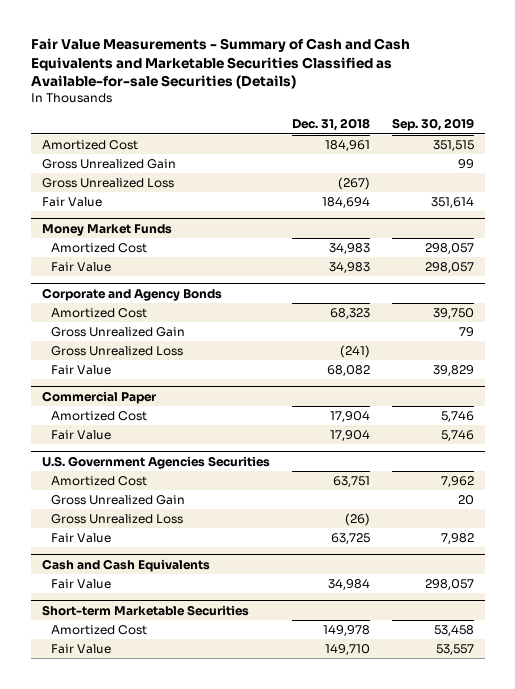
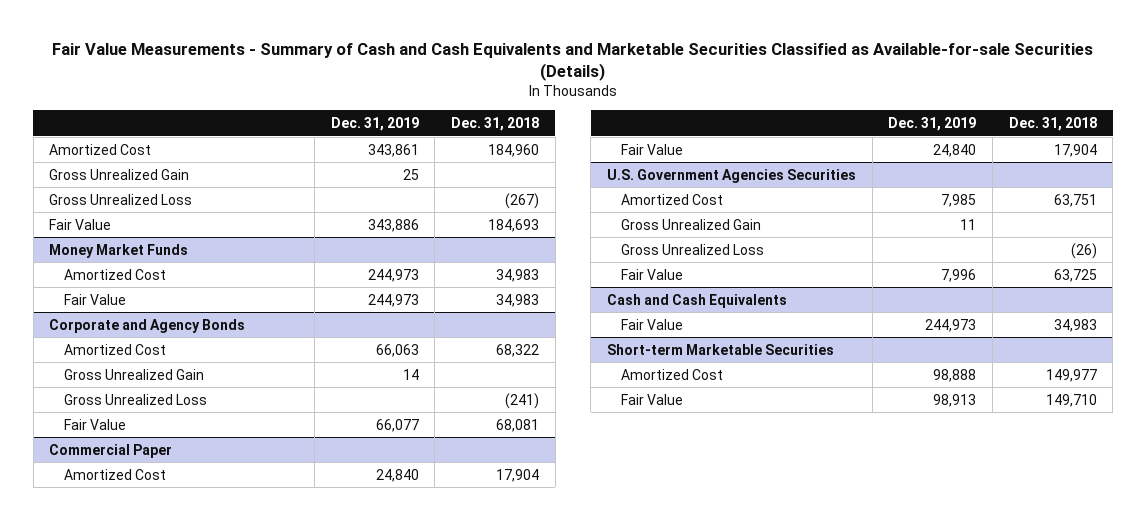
[391,118,474,132] Sep. 30, 2019 -> none
none -> [330,117,419,132] Dec. 31, 2019
[324,139,370,151] 184,961 -> [488,143,540,157] 184,960
[321,196,370,208] 184,694 -> [488,218,540,232] 184,693
[329,307,370,319] 68,323 -> [496,343,540,357] 68,322
[326,364,370,376] 68,082 -> [496,418,540,432] 68,081
[327,578,370,590] 34,984 -> [1053,318,1097,332] 34,983
[322,624,370,636] 149,978 -> [1045,368,1097,382] 149,977

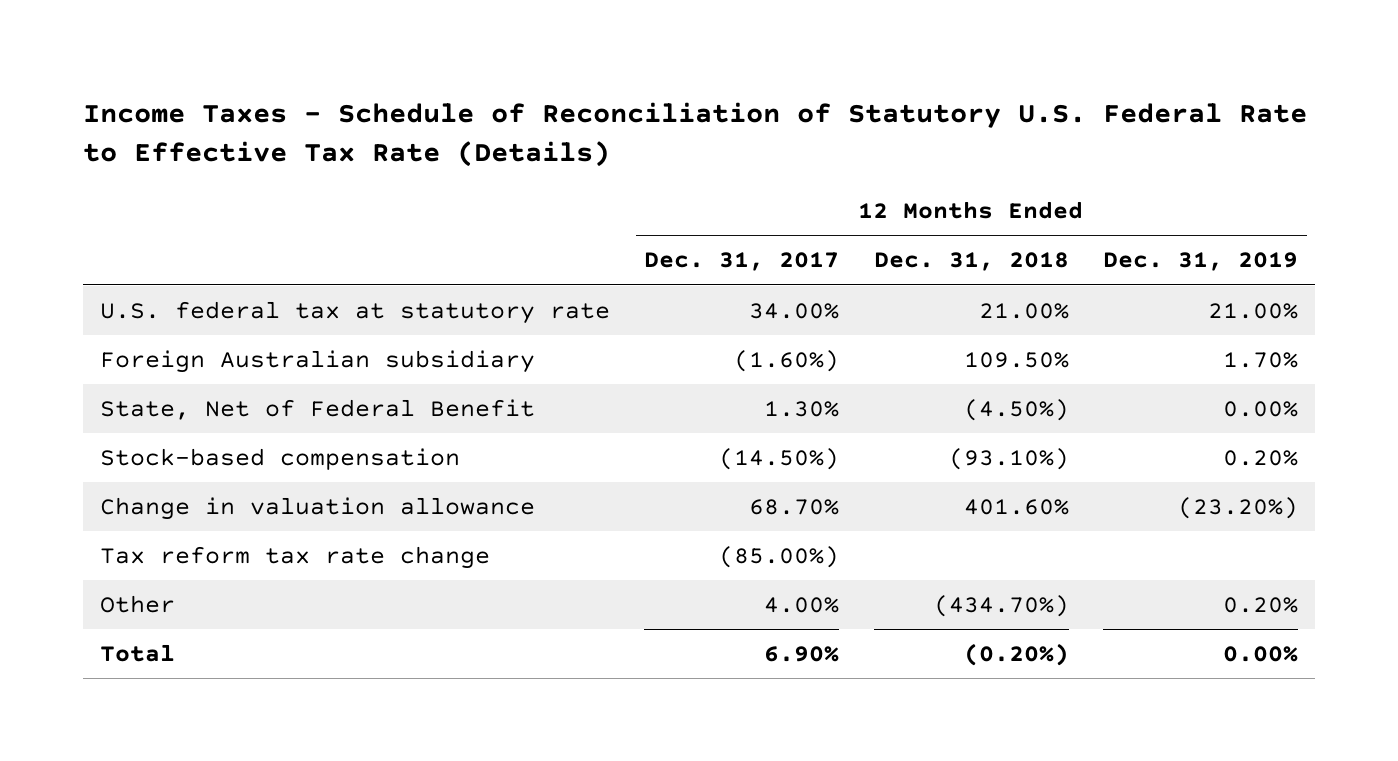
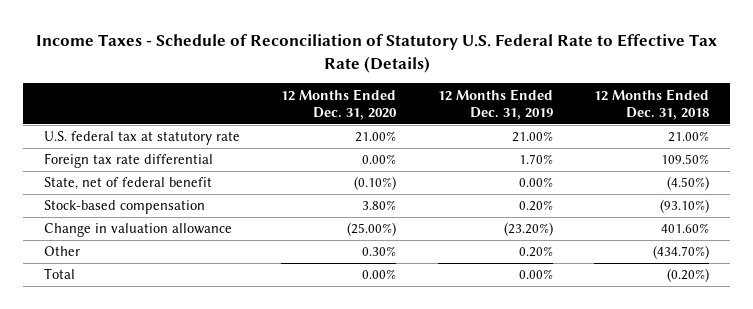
[644,252,840,272] Dec. 31, 2017 -> none
none -> [281,88,398,120] 12 Months Ended Dec. 31, 2020
[99,350,535,374] Foreign Australian subsidiary -> [43,153,213,169] Foreign tax rate differential
[99,399,535,421] State, Net of Federal Benefit -> [43,177,212,191] State, net of federal benefit
[99,546,490,570] Tax reform tax rate change -> none

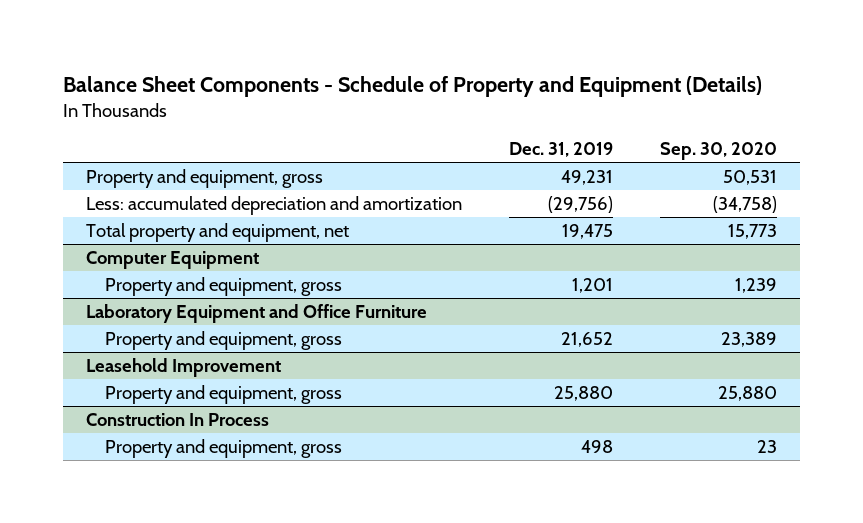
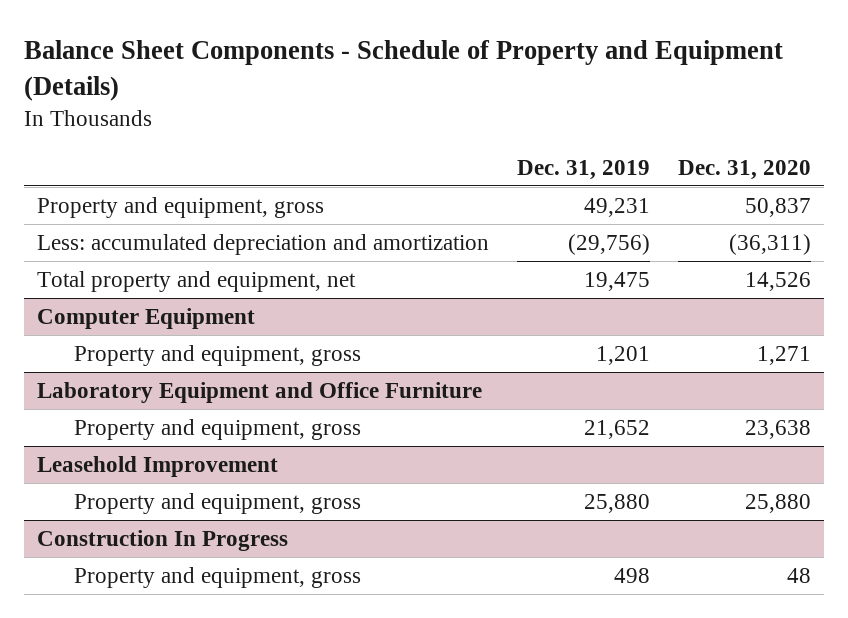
[659,142,777,161] Sep. 30, 2020 -> none
none -> [677,159,811,180] Dec. 31, 2020
[86,413,270,427] Construction In Process -> [37,530,289,552] Construction In Progress

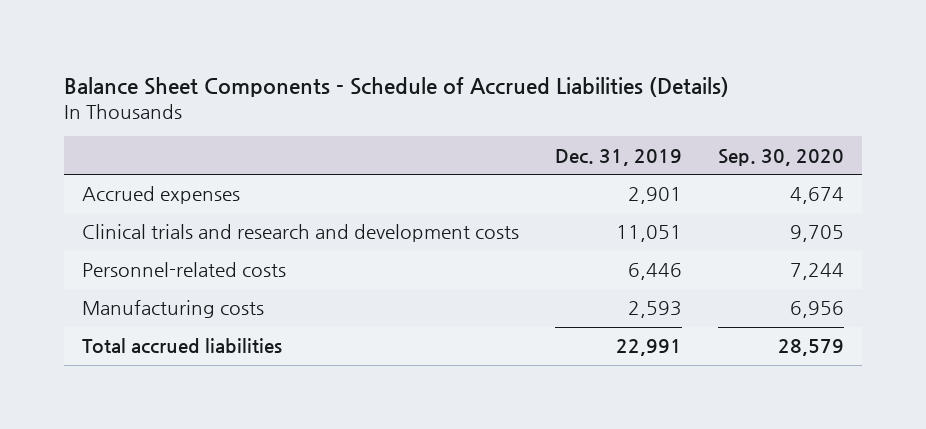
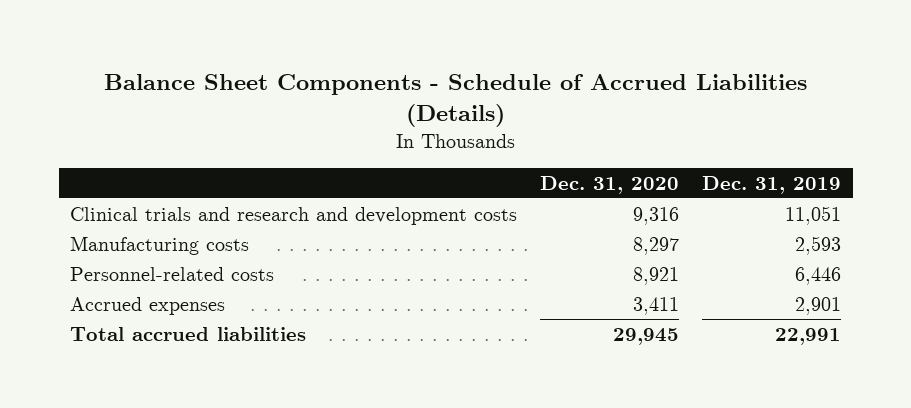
[718,148,845,166] Sep. 30, 2020 -> none
none -> [540,175,680,194] Dec. 31, 2020
[82,262,287,278] Personnel-related costs -> [70,266,275,281] Personnel-related costs
[82,186,241,205] Accrued expenses -> [70,296,226,315] Accrued expenses

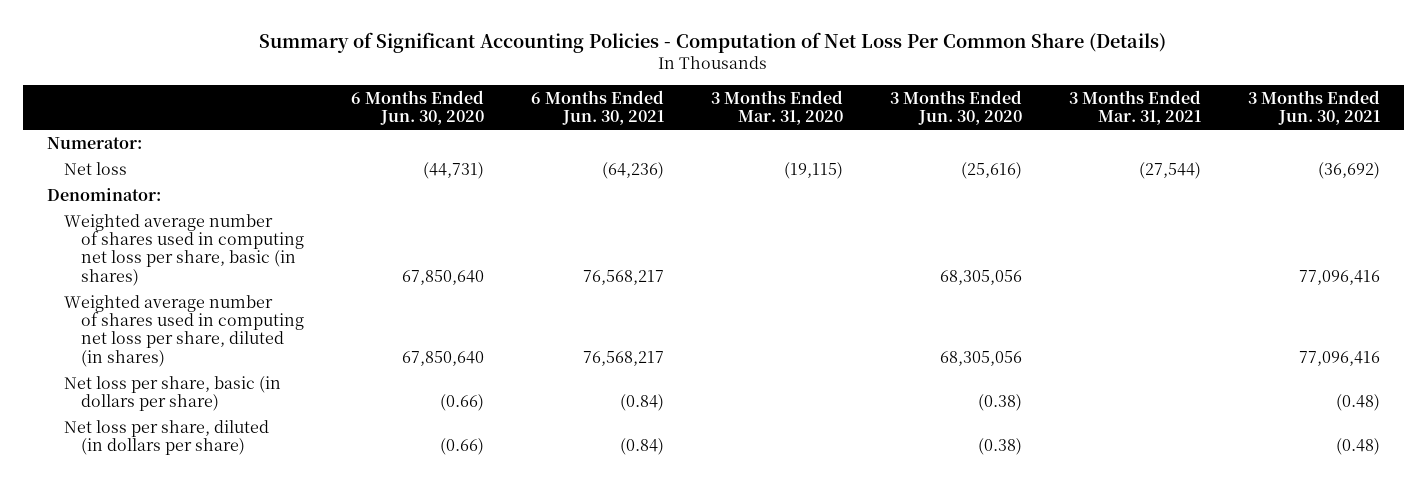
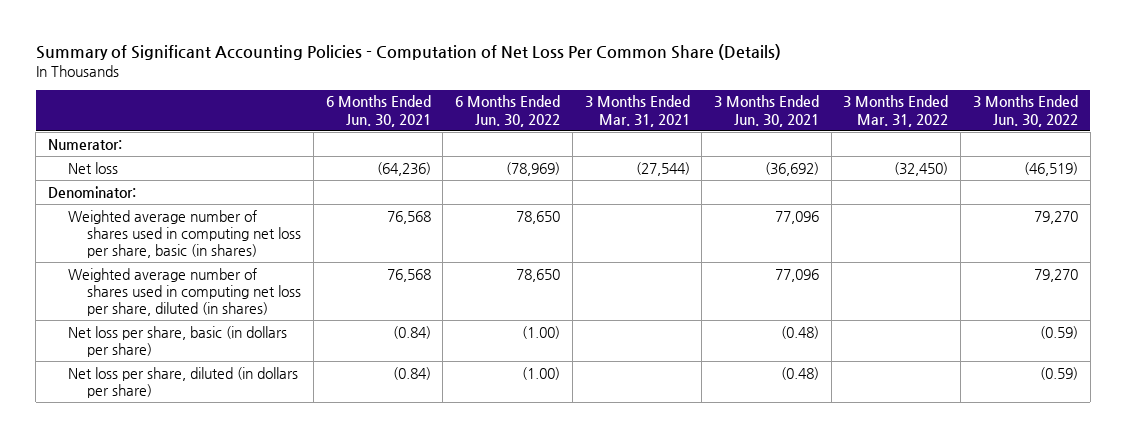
[351,89,485,126] 6 Months Ended Jun. 30, 2020 -> none
[711,89,844,126] 3 Months Ended Mar. 31, 2020 -> none
[890,89,1023,126] 3 Months Ended Jun. 30, 2020 -> none
none -> [455,95,561,127] 6 Months Ended Jun. 30, 2022
none -> [843,95,949,127] 3 Months Ended Mar. 31, 2022
none -> [972,95,1078,127] 3 Months Ended Jun. 30, 2022
[583,269,665,285] 76,568,217 -> [386,210,431,224] 76,568
[1299,269,1381,285] 77,096,416 -> [774,210,819,224] 77,096
[583,350,665,366] 76,568,217 -> [386,268,431,282] 76,568
[1299,350,1381,366] 77,096,416 -> [774,268,819,282] 77,096

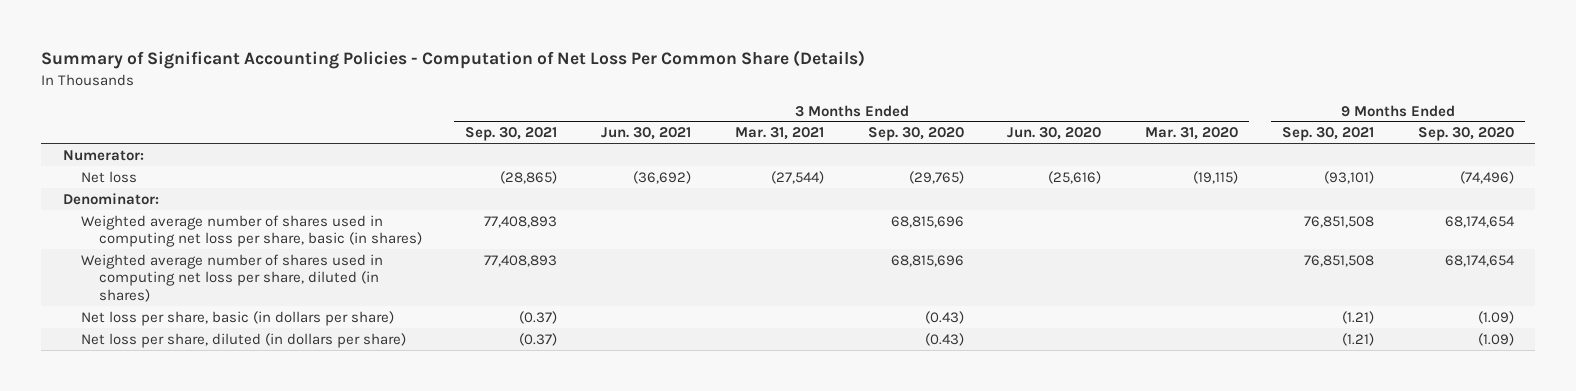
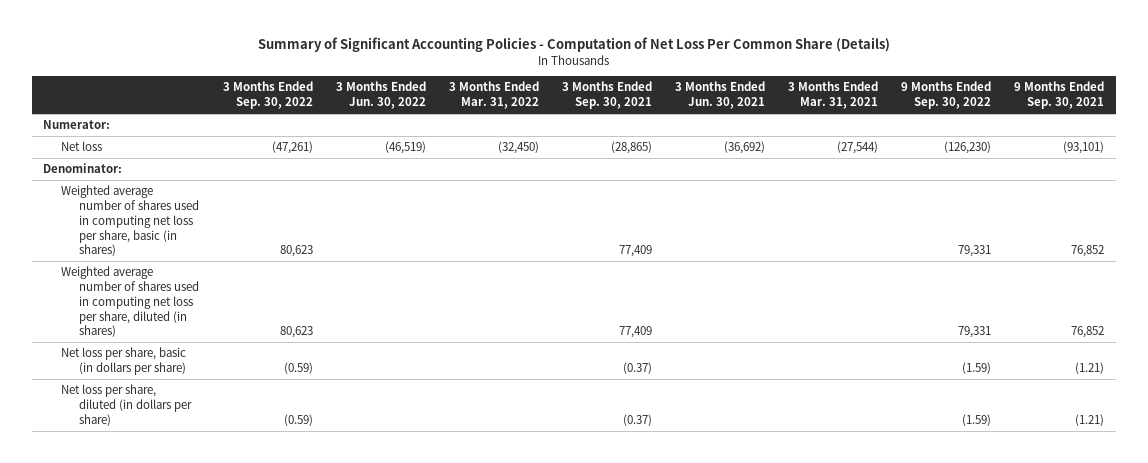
[867,127,964,142] Sep. 30, 2020 -> none
[1007,127,1102,141] Jun. 30, 2020 -> none
[1145,127,1239,141] Mar. 31, 2020 -> none
[1417,127,1514,142] Sep. 30, 2020 -> none
none -> [222,81,313,110] 3 Months Ended Sep. 30, 2022
none -> [335,81,426,110] 3 Months Ended Jun. 30, 2022
none -> [448,81,539,110] 3 Months Ended Mar. 31, 2022
none -> [901,81,992,110] 9 Months Ended Sep. 30, 2022
[484,215,558,228] 77,408,893 -> [618,245,652,258] 77,409
[1303,215,1374,228] 76,851,508 -> [1071,245,1105,258] 76,852
[484,254,558,267] 77,408,893 -> [618,326,652,339] 77,409
[1303,254,1374,267] 76,851,508 -> [1071,326,1105,339] 76,852

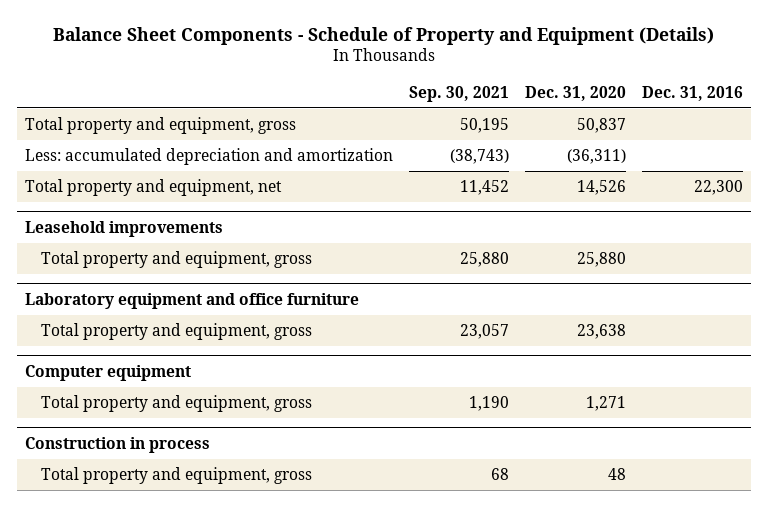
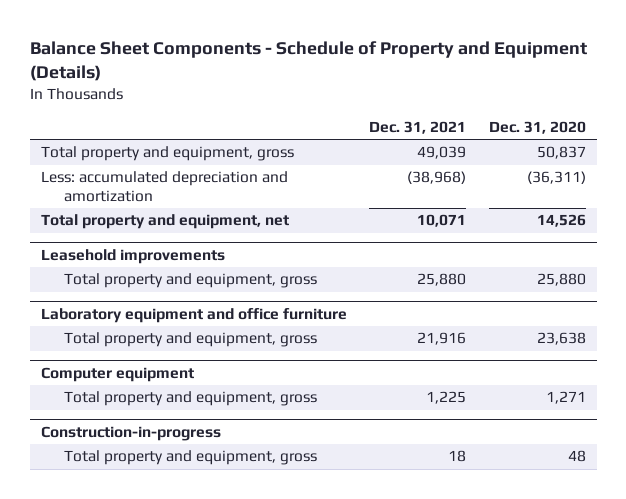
[409,85,510,102] Sep. 30, 2021 -> none
[642,85,744,101] Dec. 31, 2016 -> none
none -> [369,120,467,134] Dec. 31, 2021
[25,436,211,453] Construction in process -> [40,425,221,441] Construction-in-progress

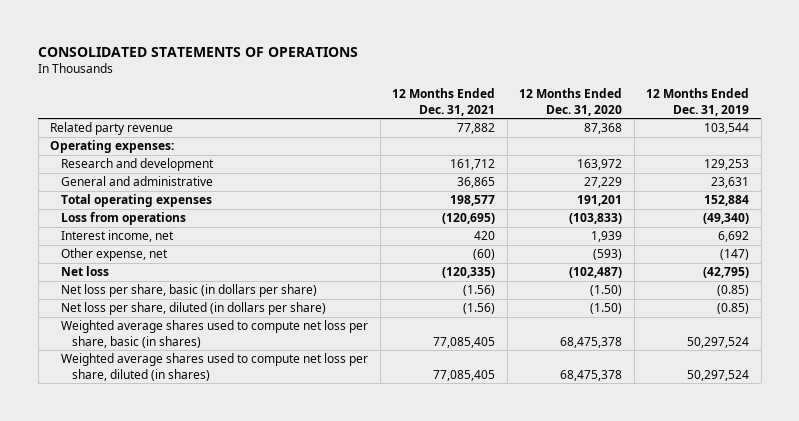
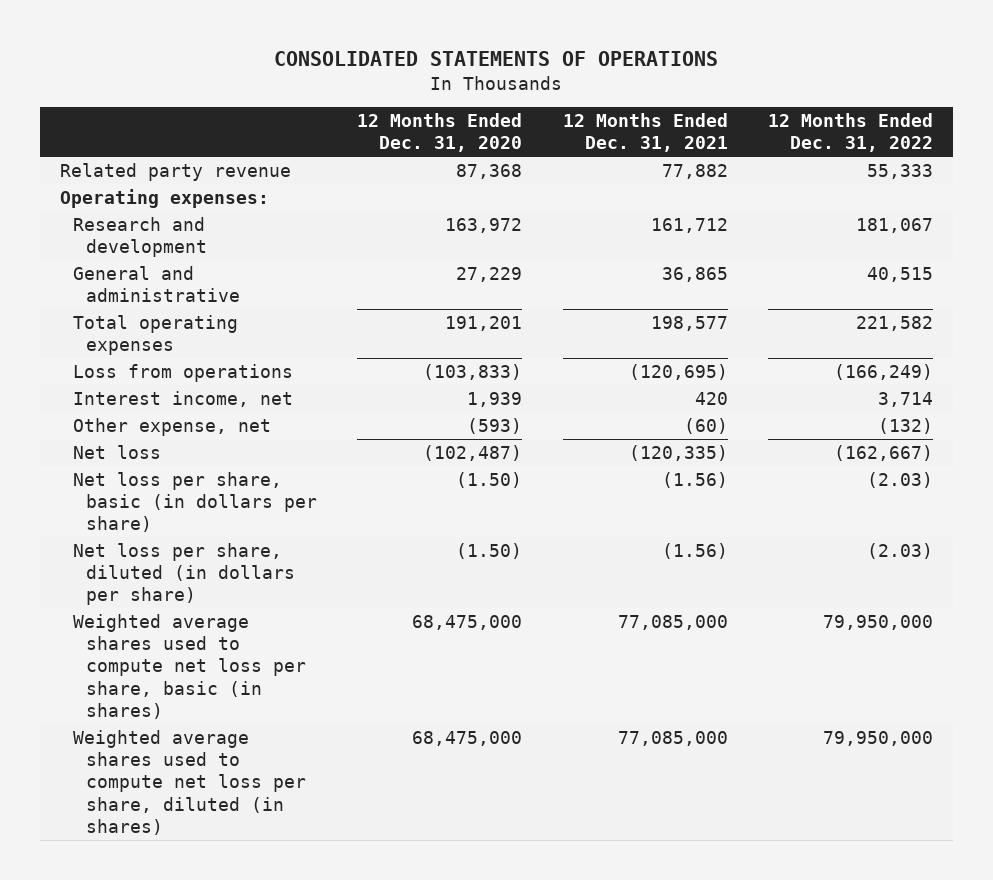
[646,88,750,116] 12 Months Ended Dec. 31, 2019 -> none
none -> [768,112,934,153] 12 Months Ended Dec. 31, 2022
[433,336,496,348] 77,085,405 -> [617,614,728,630] 77,085,000
[560,336,623,348] 68,475,378 -> [412,614,523,630] 68,475,000
[433,369,496,381] 77,085,405 -> [617,730,728,746] 77,085,000
[560,369,623,381] 68,475,378 -> [412,730,523,746] 68,475,000

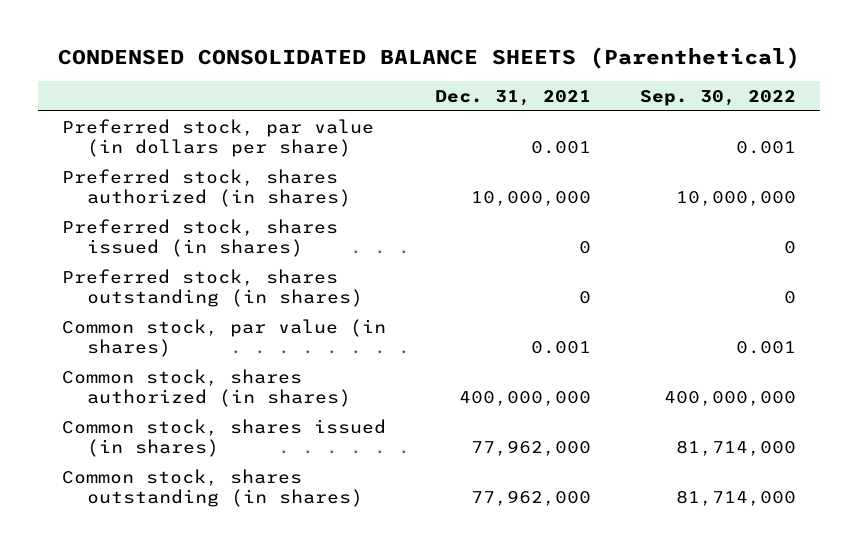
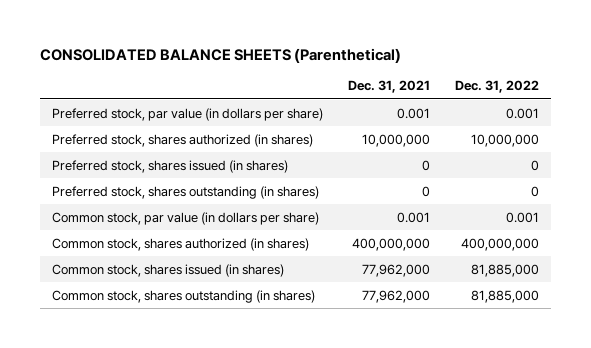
[57,47,800,70] CONDENSED CONSOLIDATED BALANCE SHEETS (Parenthetical) -> [39,47,401,63] CONSOLIDATED BALANCE SHEETS (Parenthetical)
[639,90,796,107] Sep. 30, 2022 -> none
none -> [454,80,539,94] Dec. 31, 2022
[61,318,386,358] Common stock, par value (in shares) -> [52,211,320,225] Common stock, par value (in dollars per share)

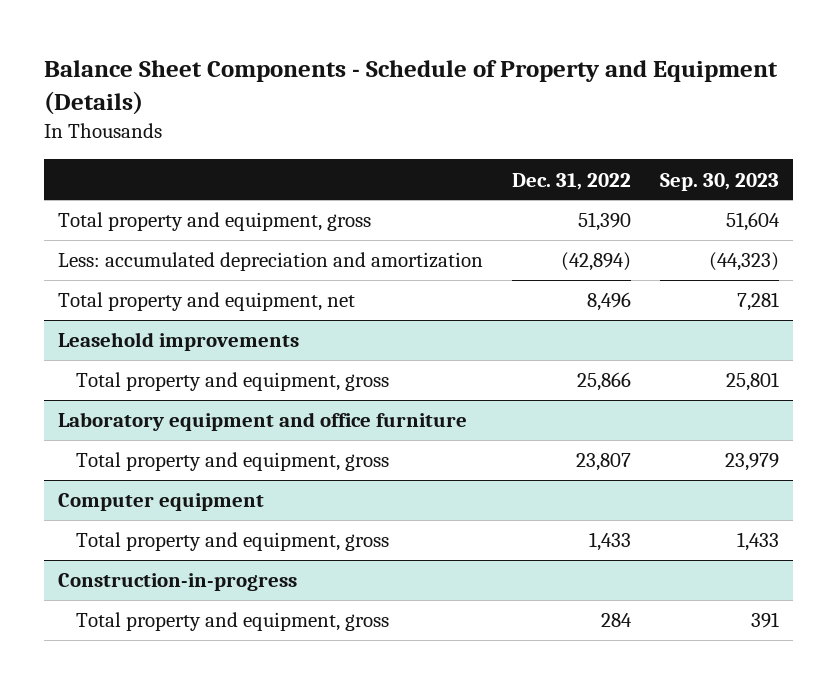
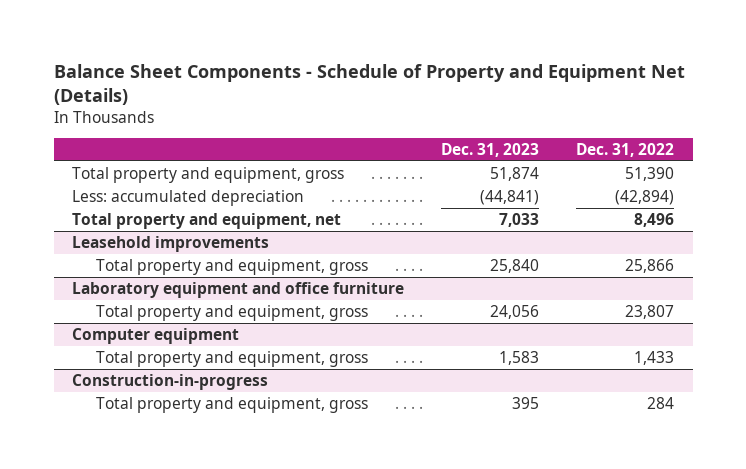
[43,59,778,115] Balance Sheet Components - Schedule of Property and Equipment (Details) -> [53,63,685,105] Balance Sheet Components - Schedule of Property and Equipment Net (Details)
[659,172,779,191] Sep. 30, 2023 -> none
none -> [441,143,540,158] Dec. 31, 2023
[58,252,484,272] Less: accumulated depreciation and amortization -> [72,190,305,207] Less: accumulated depreciation

